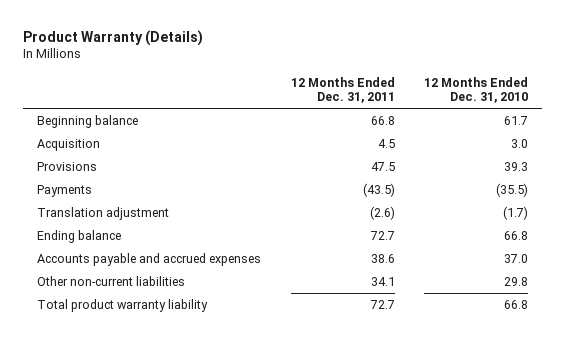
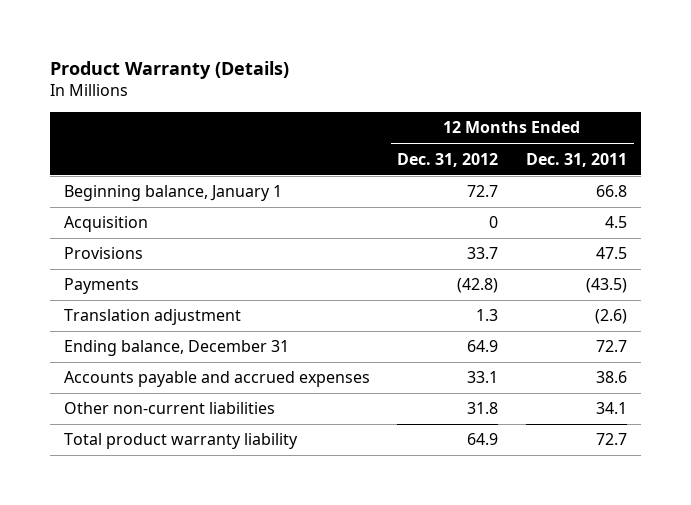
[423,76,528,103] 12 Months Ended Dec. 31, 2010 -> none
none -> [397,152,499,167] Dec. 31, 2012
[37,114,139,128] Beginning balance -> [64,185,283,202] Beginning balance, January 1
[37,229,122,243] Ending balance -> [64,340,290,357] Ending balance, December 31

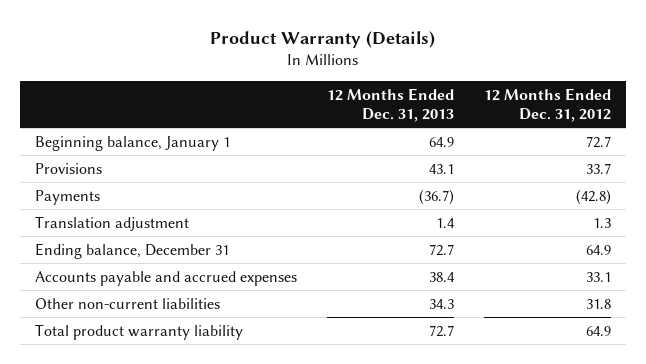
[525,152,627,167] Dec. 31, 2011 -> none
none -> [326,87,454,122] 12 Months Ended Dec. 31, 2013
[64,216,149,233] Acquisition -> none

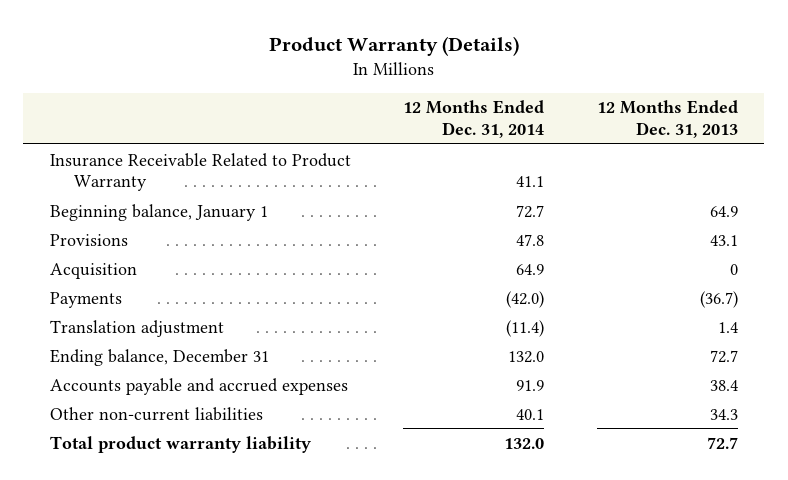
[483,87,611,122] 12 Months Ended Dec. 31, 2012 -> none
none -> [403,100,545,138] 12 Months Ended Dec. 31, 2014
none -> [49,152,351,192] Insurance Receivable Related to Product Warranty
none -> [49,262,137,279] Acquisition

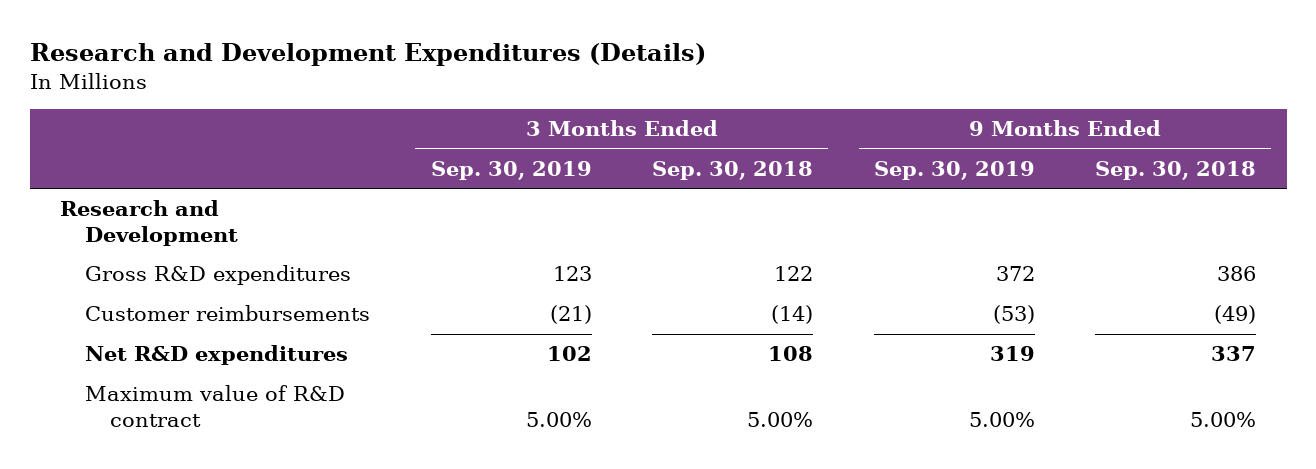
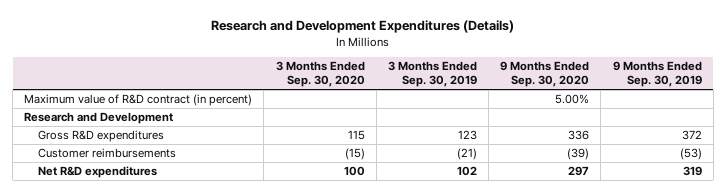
[652,160,814,180] Sep. 30, 2018 -> none
[1095,160,1257,180] Sep. 30, 2018 -> none
none -> [275,61,365,88] 3 Months Ended Sep. 30, 2020
none -> [500,61,590,88] 9 Months Ended Sep. 30, 2020
none -> [24,94,253,107] Maximum value of R&D contract (in percent)
[84,385,345,427] Maximum value of R&D contract -> none

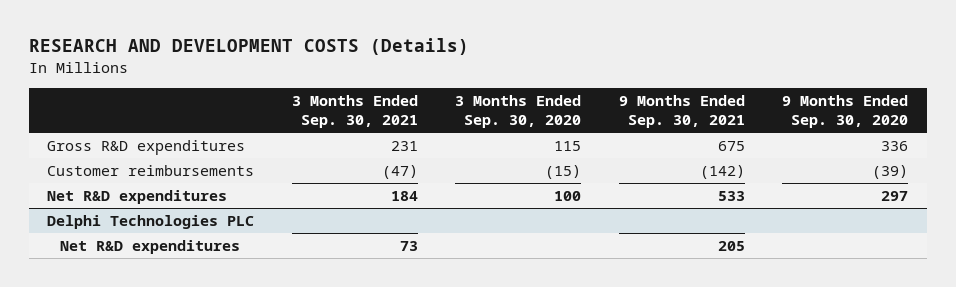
[210,20,514,34] Research and Development Expenditures (Details) -> [28,38,469,56] RESEARCH AND DEVELOPMENT COSTS (Details)
[387,61,477,88] 3 Months Ended Sep. 30, 2019 -> none
[612,61,702,88] 9 Months Ended Sep. 30, 2019 -> none
none -> [291,94,418,128] 3 Months Ended Sep. 30, 2021
none -> [618,94,745,128] 9 Months Ended Sep. 30, 2021
[24,94,253,107] Maximum value of R&D contract (in percent) -> none
[24,112,174,125] Research and Development -> none
none -> [47,215,255,230] Delphi Technologies PLC
none -> [59,240,240,255] Net R&D expenditures

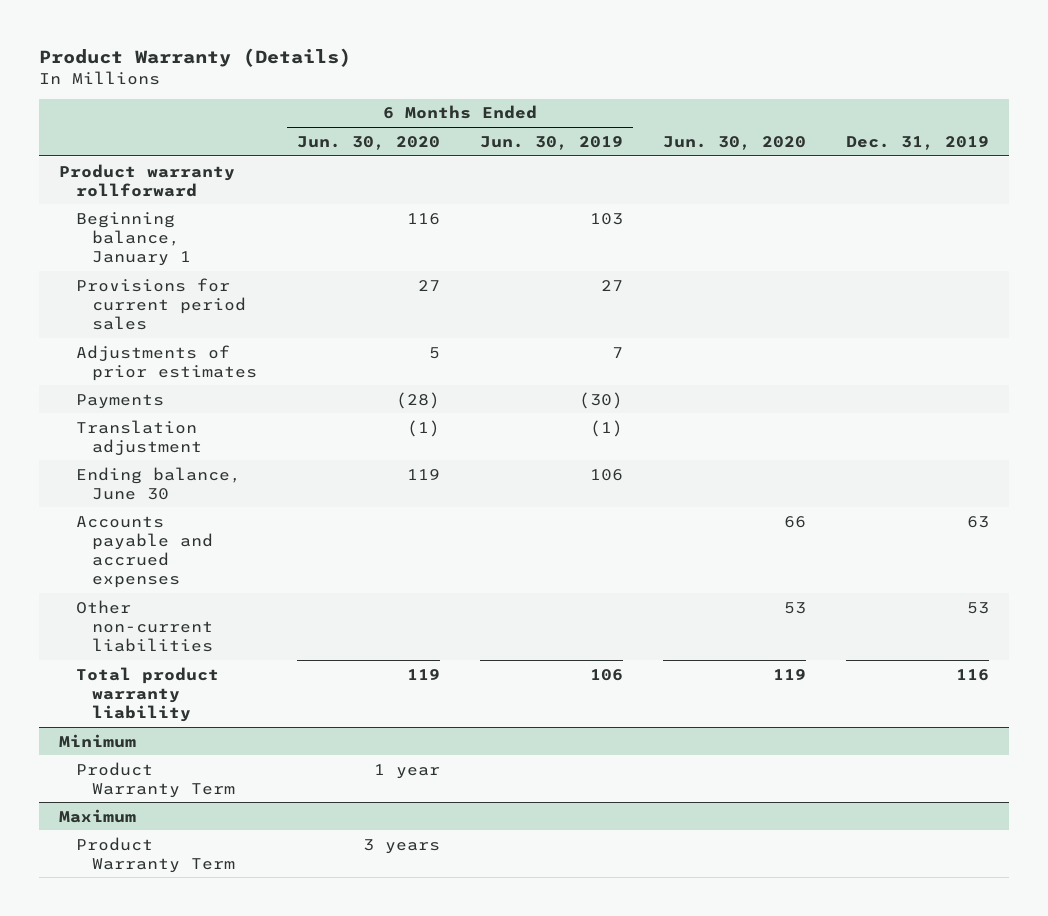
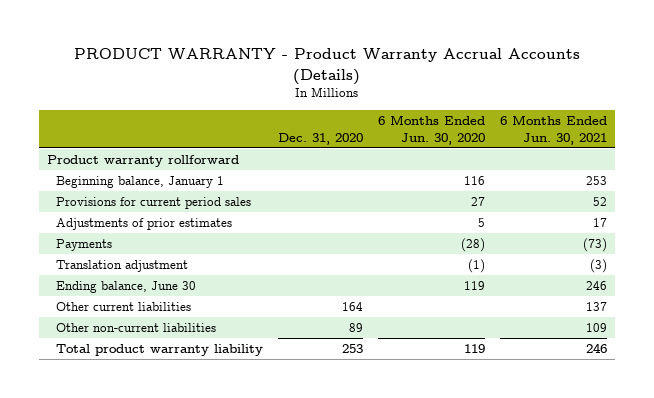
[39,47,352,67] Product Warranty (Details) -> [73,48,580,85] PRODUCT WARRANTY - Product Warranty Accrual Accounts (Details)
[479,135,623,150] Jun. 30, 2019 -> none
[662,135,806,150] Jun. 30, 2020 -> none
[845,135,989,150] Dec. 31, 2019 -> none
none -> [278,132,364,145] Dec. 31, 2020
none -> [500,115,608,145] 6 Months Ended Jun. 30, 2021
[75,515,213,588] Accounts payable and accrued expenses -> [56,301,192,311] Other current liabilities
[59,733,137,748] Minimum -> none
[75,761,235,798] Product Warranty Term -> none
[59,808,137,823] Maximum -> none
[75,836,235,873] Product Warranty Term -> none

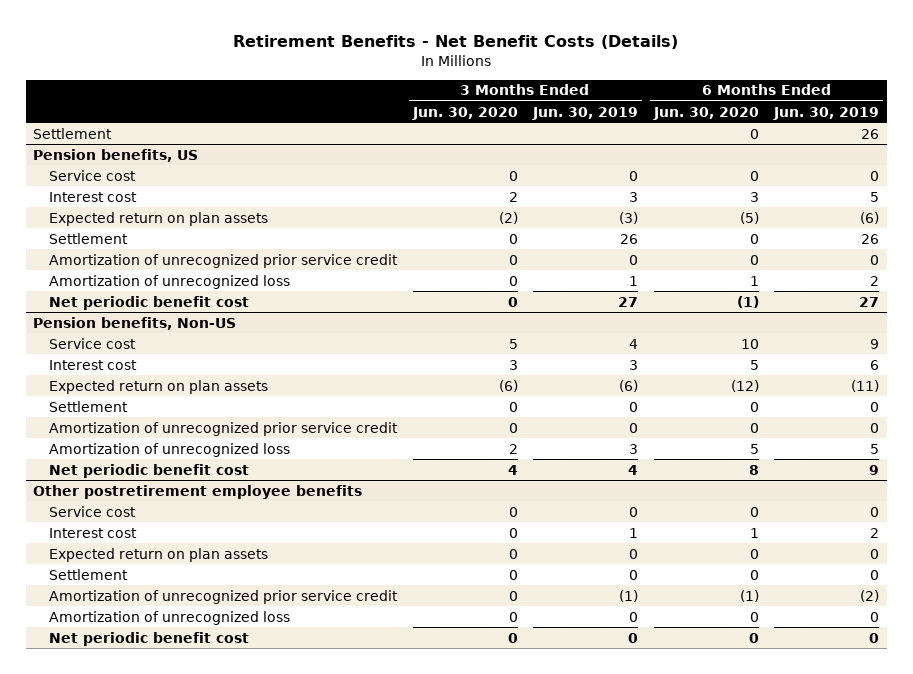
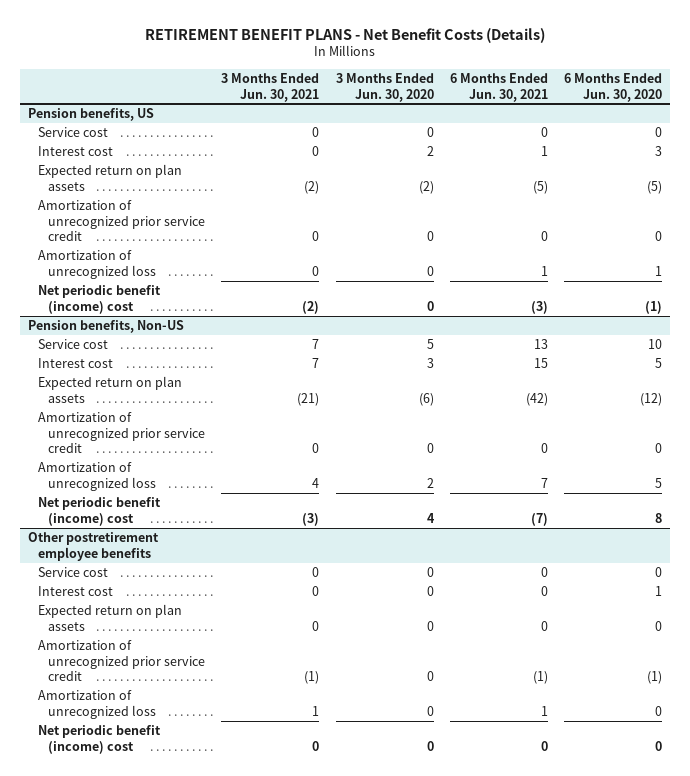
[233,35,679,50] Retirement Benefits - Net Benefit Costs (Details) -> [145,27,546,43] RETIREMENT BENEFIT PLANS - Net Benefit Costs (Details)
[532,106,639,120] Jun. 30, 2019 -> none
[773,106,880,120] Jun. 30, 2019 -> none
none -> [221,72,320,102] 3 Months Ended Jun. 30, 2021
none -> [449,72,548,102] 6 Months Ended Jun. 30, 2021
[33,127,113,139] Settlement -> none
[48,232,128,244] Settlement -> none
[48,295,249,310] Net periodic benefit cost -> [38,285,162,314] Net periodic benefit (income) cost
[48,400,128,412] Settlement -> none
[48,463,249,478] Net periodic benefit cost -> [38,497,162,526] Net periodic benefit (income) cost
[48,568,128,580] Settlement -> none
[48,631,249,646] Net periodic benefit cost -> [38,725,162,754] Net periodic benefit (income) cost

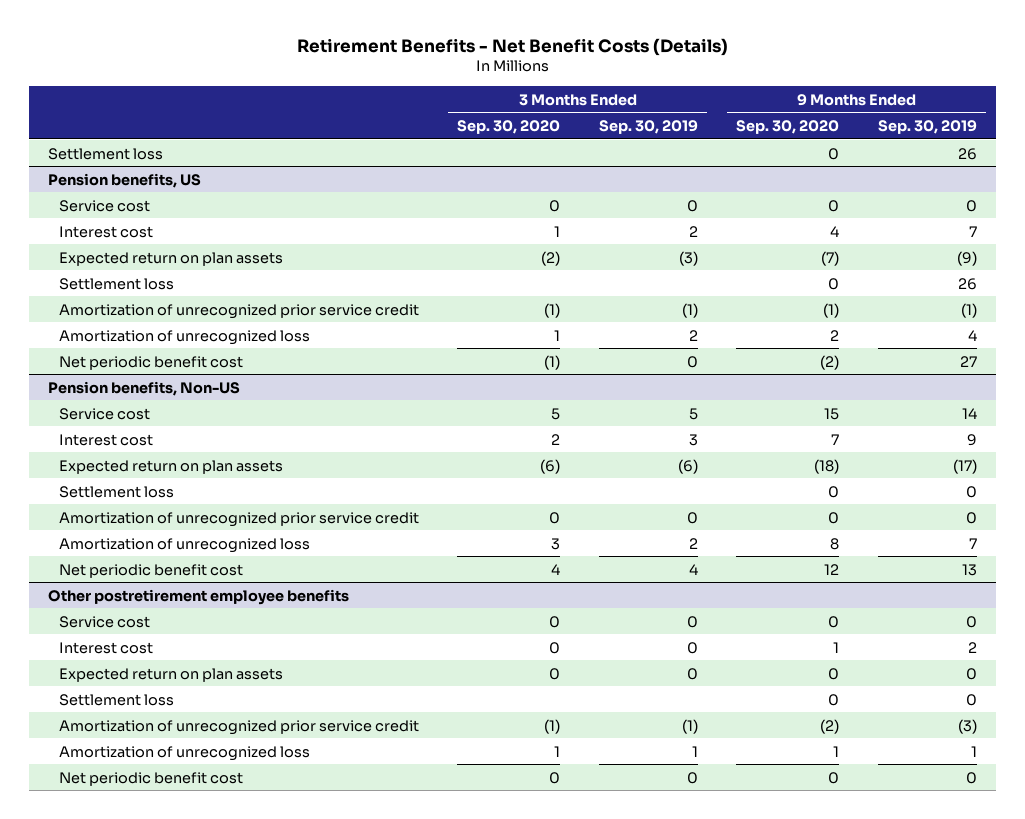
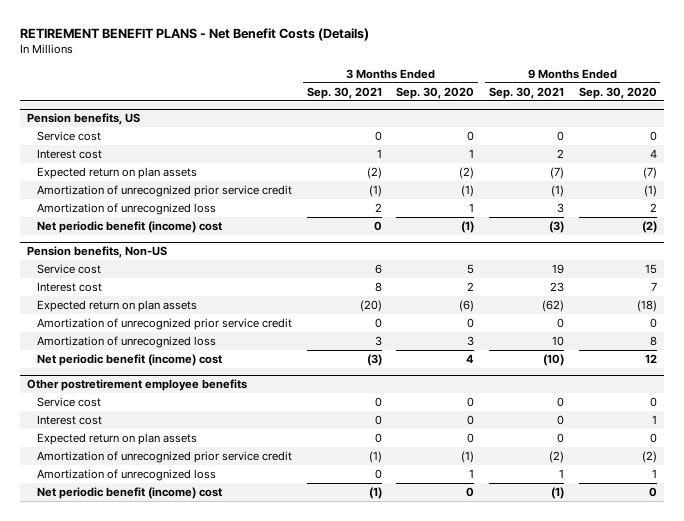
[296,37,728,56] Retirement Benefits - Net Benefit Costs (Details) -> [20,27,370,41] RETIREMENT BENEFIT PLANS - Net Benefit Costs (Details)
[598,120,698,135] Sep. 30, 2019 -> none
[877,120,977,135] Sep. 30, 2019 -> none
none -> [306,86,382,99] Sep. 30, 2021
none -> [489,86,565,99] Sep. 30, 2021
[48,147,164,160] Settlement loss -> none
[58,277,174,290] Settlement loss -> none
[58,355,243,370] Net periodic benefit cost -> [37,220,223,233] Net periodic benefit (income) cost
[58,485,174,498] Settlement loss -> none
[58,563,243,578] Net periodic benefit cost -> [37,353,223,366] Net periodic benefit (income) cost
[58,693,174,706] Settlement loss -> none
[58,771,243,786] Net periodic benefit cost -> [37,486,223,499] Net periodic benefit (income) cost

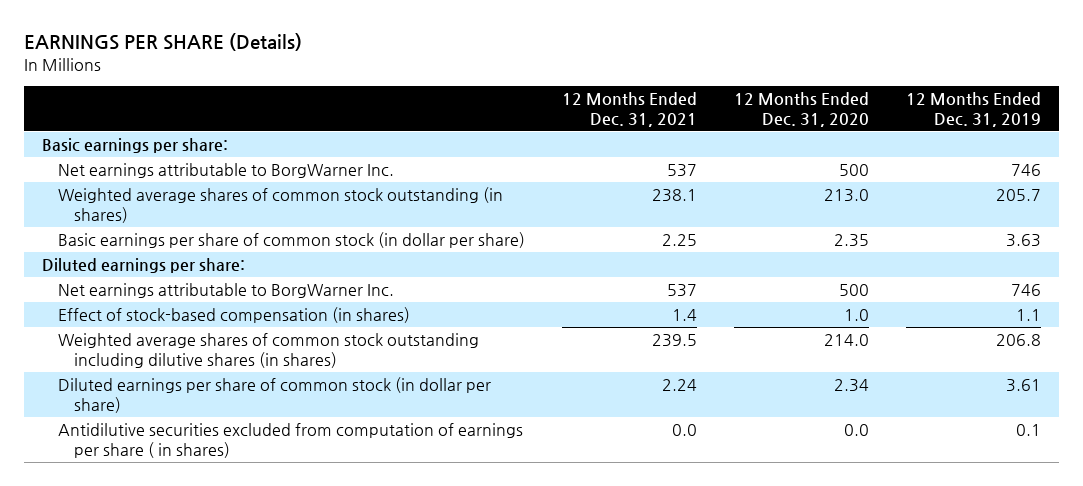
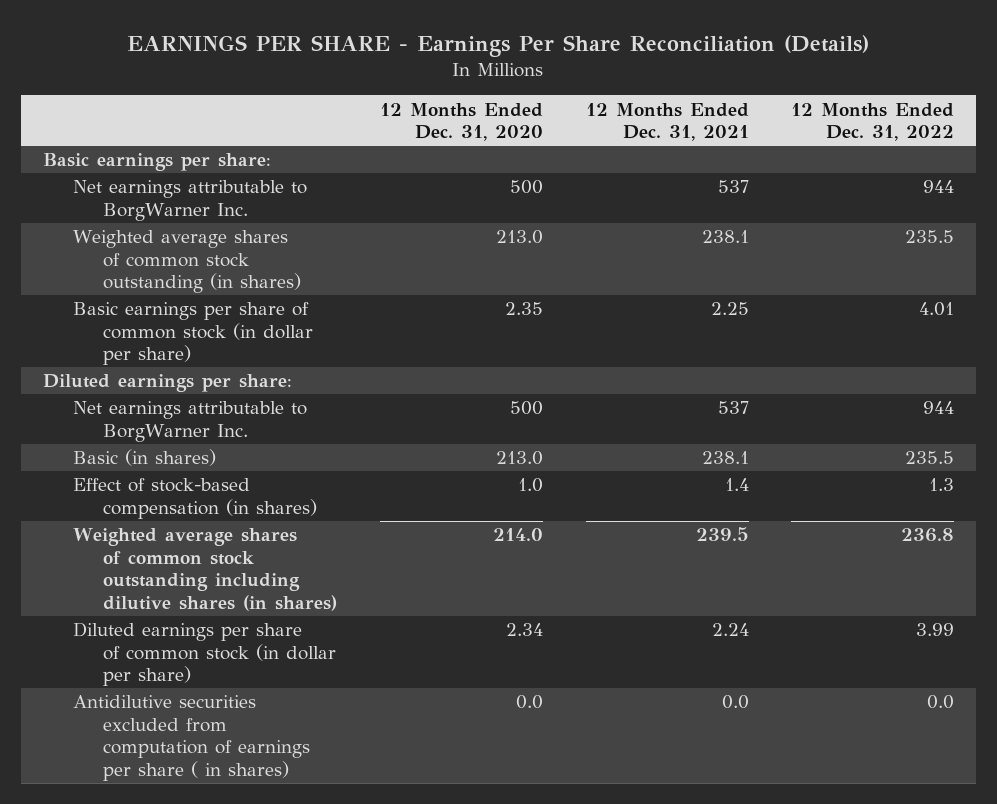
[23,33,302,52] EARNINGS PER SHARE (Details) -> [127,34,870,57] EARNINGS PER SHARE - Earnings Per Share Reconciliation (Details)
[905,91,1041,128] 12 Months Ended Dec. 31, 2019 -> none
none -> [791,102,955,142] 12 Months Ended Dec. 31, 2022
none -> [72,449,216,467] Basic (in shares)

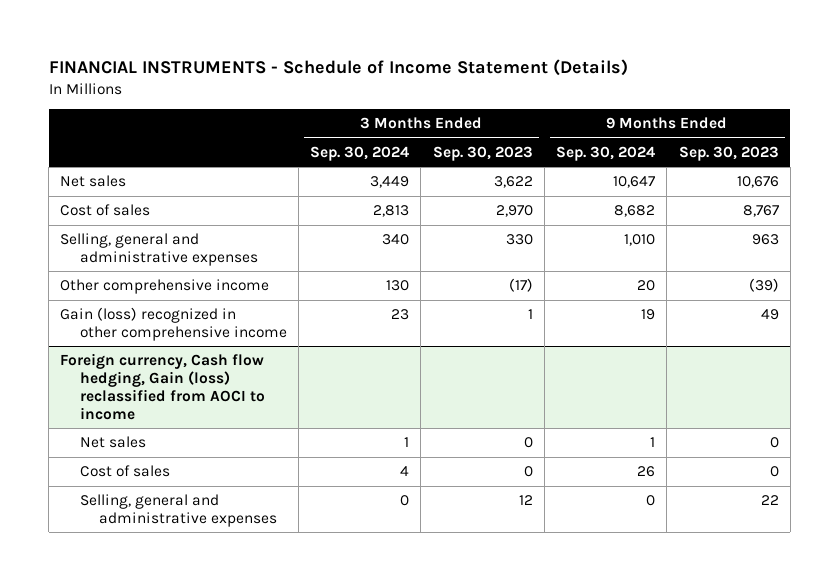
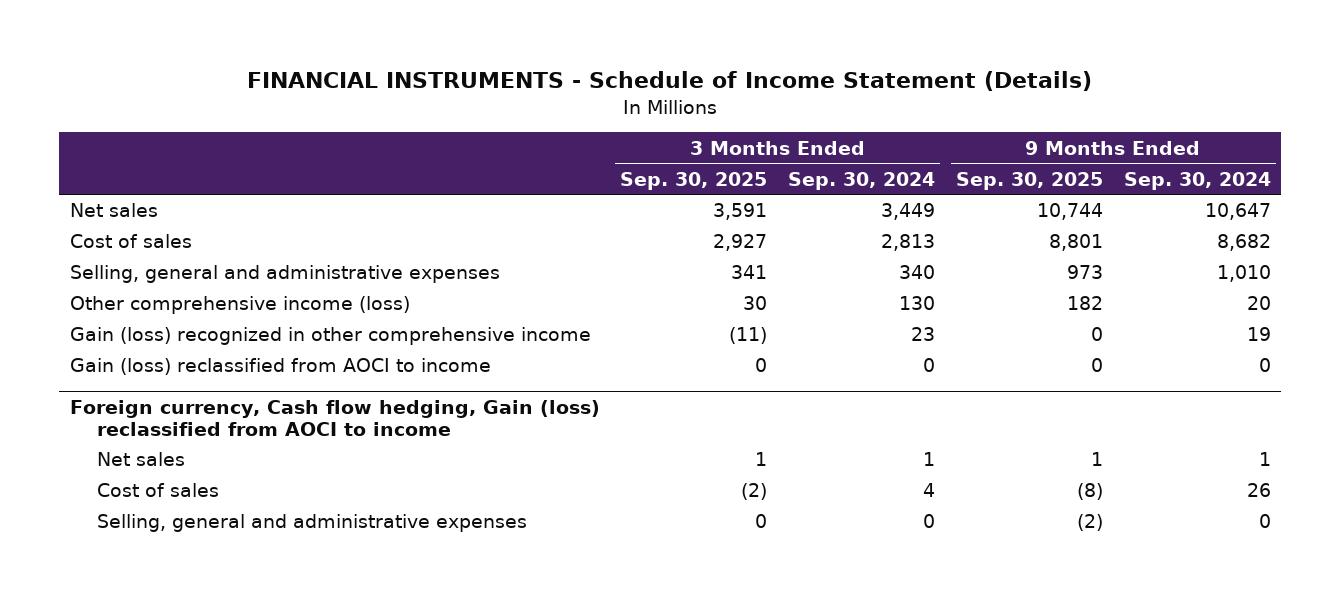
[432,145,533,161] Sep. 30, 2023 -> none
[678,145,779,161] Sep. 30, 2023 -> none
none -> [620,171,768,190] Sep. 30, 2025
none -> [955,171,1103,190] Sep. 30, 2025
[60,279,270,295] Other comprehensive income -> [69,296,410,315] Other comprehensive income (loss)
none -> [69,358,491,376] Gain (loss) reclassified from AOCI to income

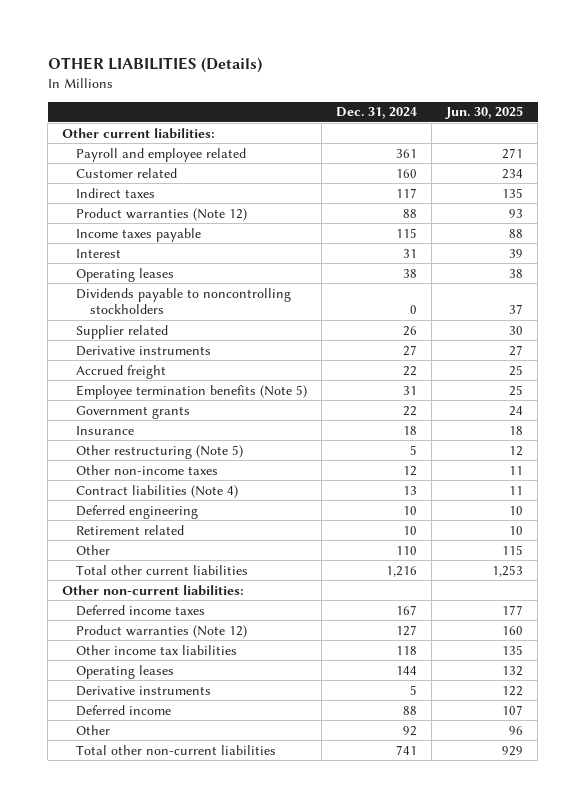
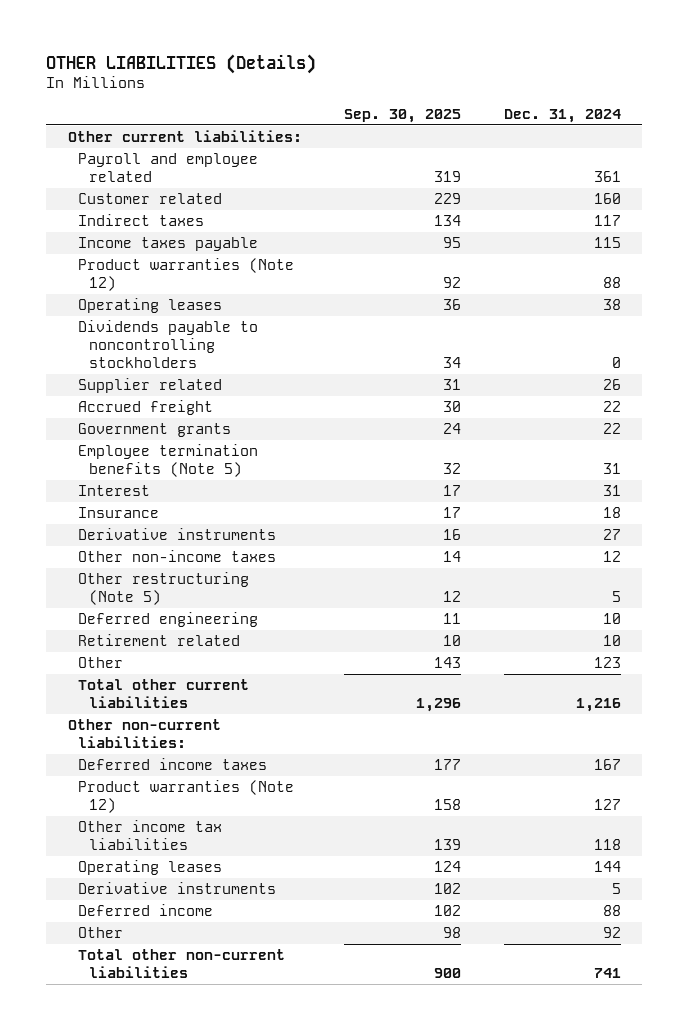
[445,106,524,120] Jun. 30, 2025 -> none
none -> [344,108,462,123] Sep. 30, 2025
[76,207,248,221] Product warranties (Note 12) -> [78,258,295,291] Product warranties (Note 12)
[76,384,308,399] Employee termination benefits (Note 5) -> [78,444,259,477] Employee termination benefits (Note 5)
[76,248,122,258] Interest -> [78,485,151,497] Interest
[76,345,212,356] Derivative instruments -> [78,528,277,541] Derivative instruments
[76,484,239,498] Contract liabilities (Note 4) -> none
[76,444,244,459] Other restructuring (Note 5) -> [78,572,250,605] Other restructuring (Note 5)
[396,545,418,555] 110 -> [594,657,622,669] 123

